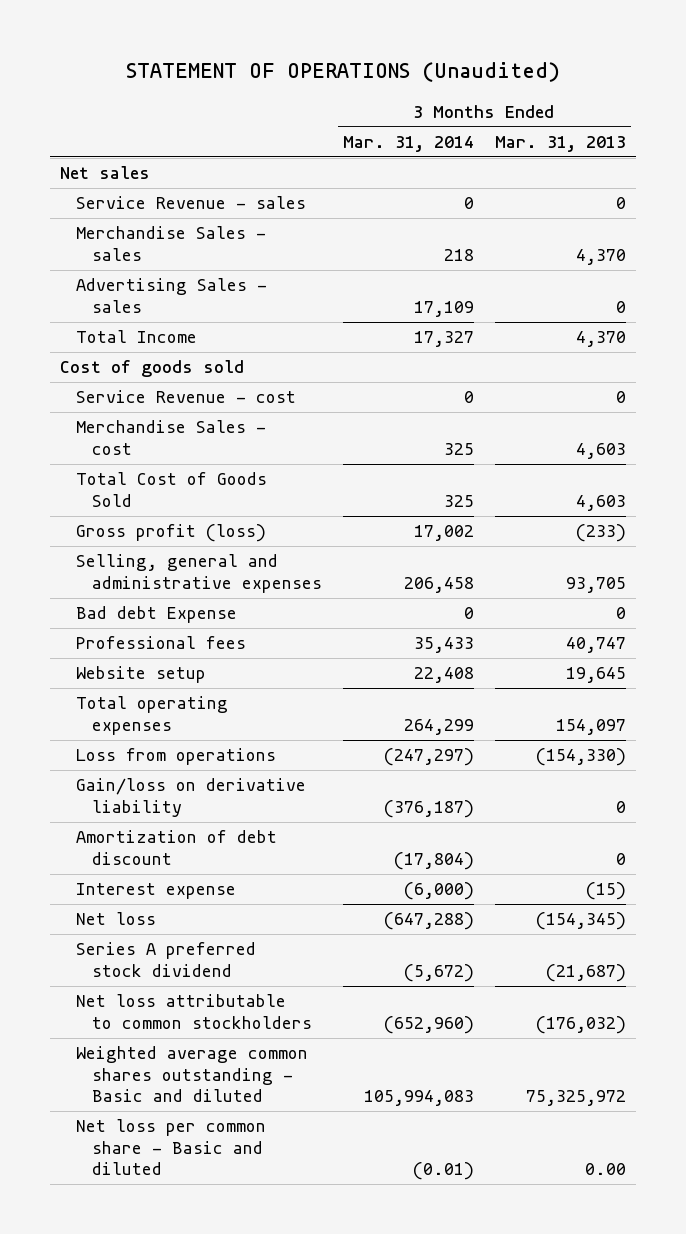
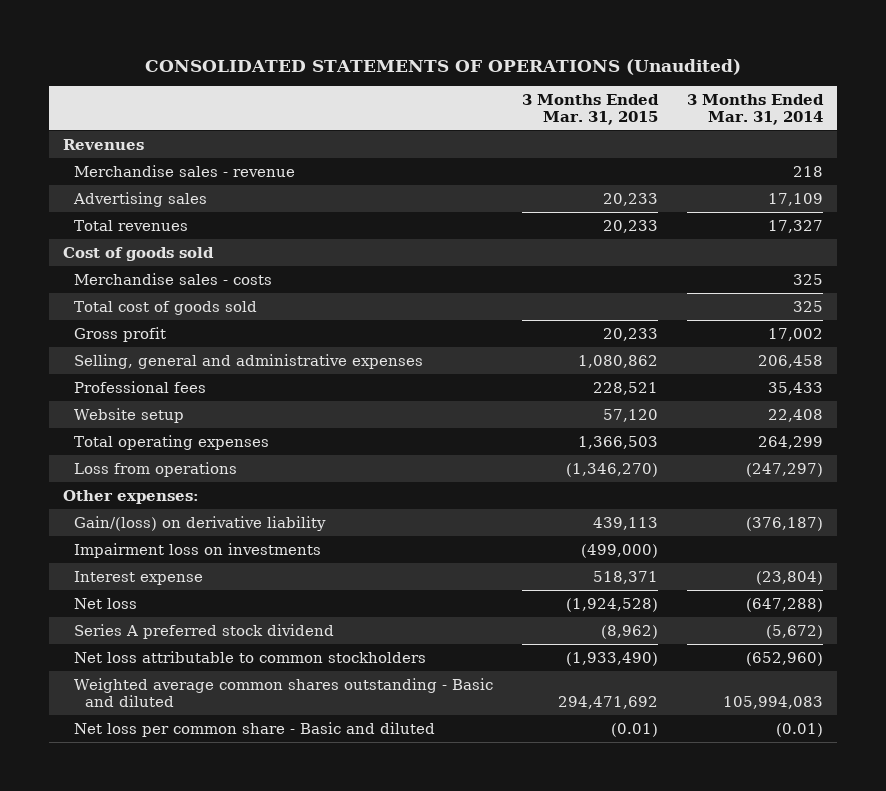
[126,61,561,82] STATEMENT OF OPERATIONS (Unaudited) -> [145,58,742,75] CONSOLIDATED STATEMENTS OF OPERATIONS (Unaudited)
[494,135,626,152] Mar. 31, 2013 -> none
none -> [522,93,660,125] 3 Months Ended Mar. 31, 2015
[60,166,151,180] Net sales -> none
[76,196,307,210] Service Revenue - sales -> none
none -> [63,138,145,150] Revenues
[76,226,267,261] Merchandise Sales - sales -> [74,164,296,177] Merchandise sales - revenue
[76,278,268,313] Advertising Sales - sales -> [73,191,208,207] Advertising sales
[76,330,198,344] Total Income -> [74,219,189,231] Total revenues
[76,390,297,404] Service Revenue - cost -> none
[76,420,267,455] Merchandise Sales - cost -> [74,272,273,285] Merchandise sales - costs
[76,472,268,507] Total Cost of Goods Sold -> [74,300,258,315] Total cost of goods sold
[76,524,267,543] Gross profit (loss) -> [74,326,167,342] Gross profit
[76,606,238,624] Bad debt Expense -> none
[76,830,278,865] Amortization of debt discount -> none
none -> [63,489,200,504] Other expenses:
[76,778,307,817] Gain/loss on derivative liability -> [74,515,327,531] Gain/(loss) on derivative liability
none -> [74,542,322,558] Impairment loss on investments
[403,882,474,901] (6,000) -> [755,570,823,585] (23,804)

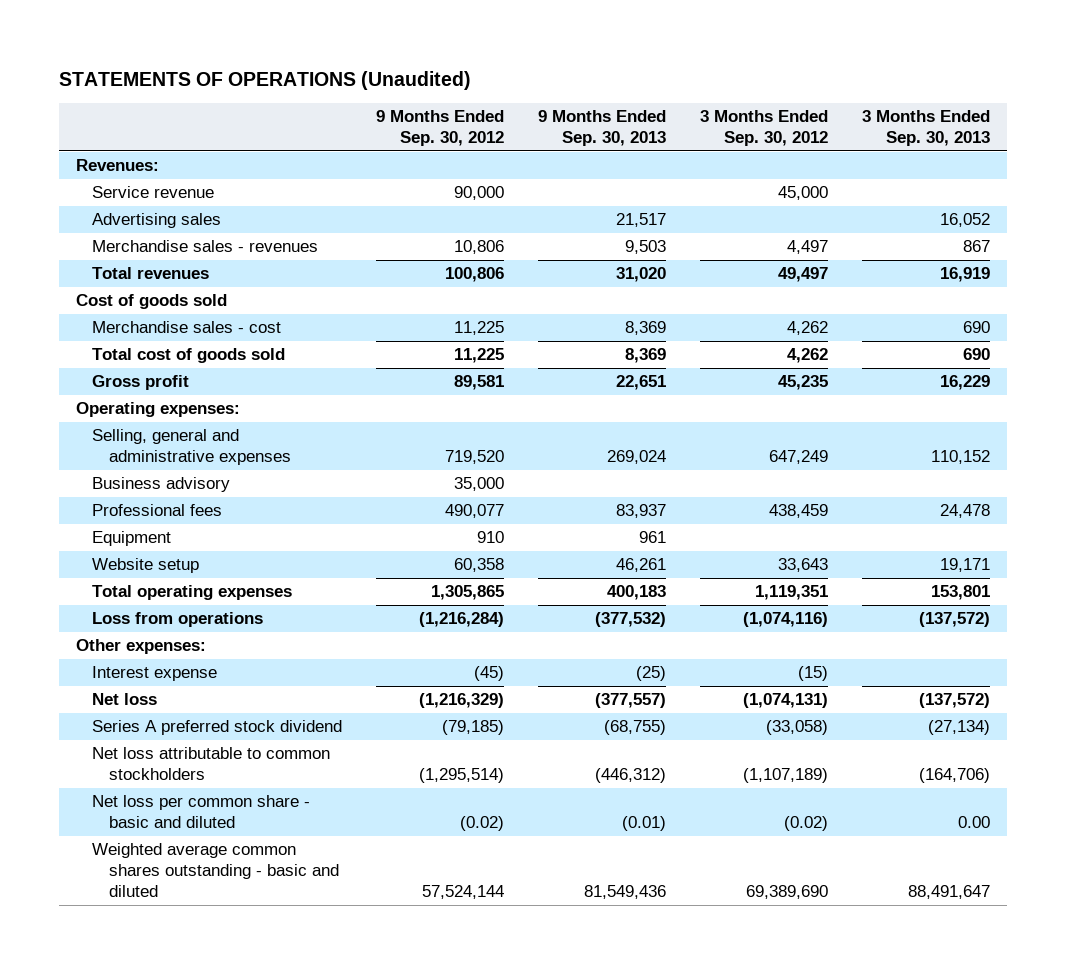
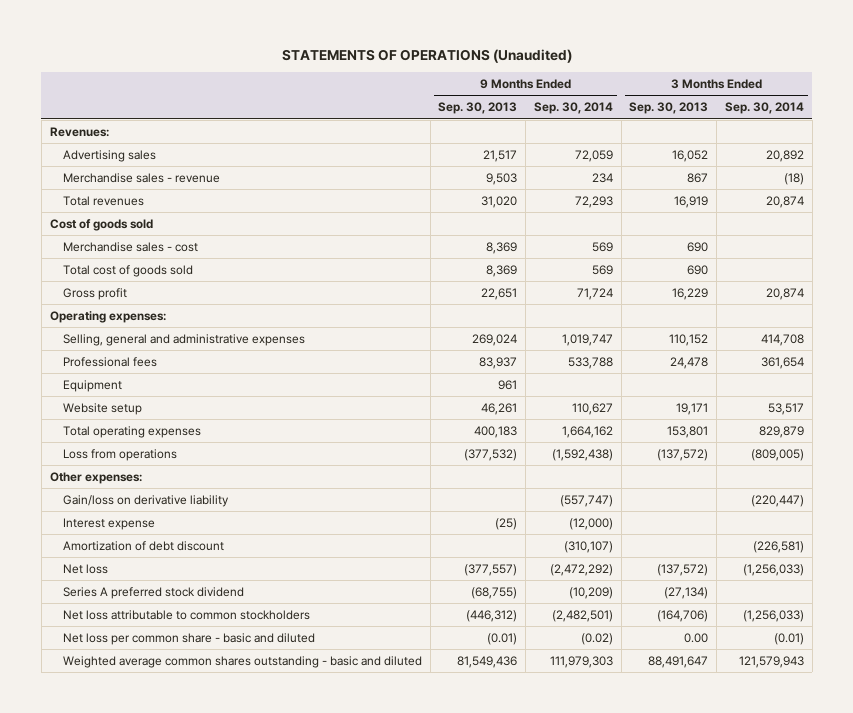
[376,110,505,147] 9 Months Ended Sep. 30, 2012 -> none
[700,110,829,147] 3 Months Ended Sep. 30, 2012 -> none
none -> [533,102,613,115] Sep. 30, 2014
none -> [724,102,804,115] Sep. 30, 2014
[92,186,215,199] Service revenue -> none
[92,240,319,253] Merchandise sales - revenues -> [62,172,220,183] Merchandise sales - revenue
[92,477,231,493] Business advisory -> none
none -> [62,494,229,507] Gain/loss on derivative liability
none -> [62,540,224,551] Amortization of debt discount

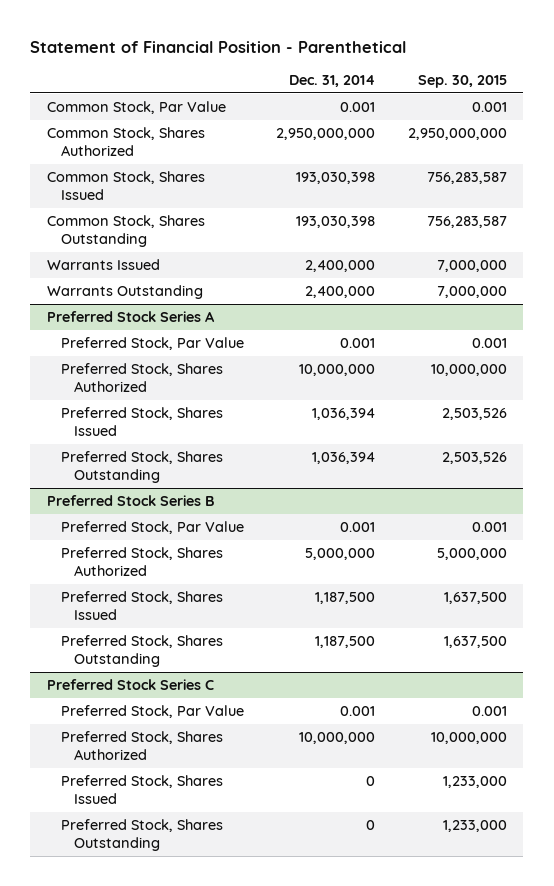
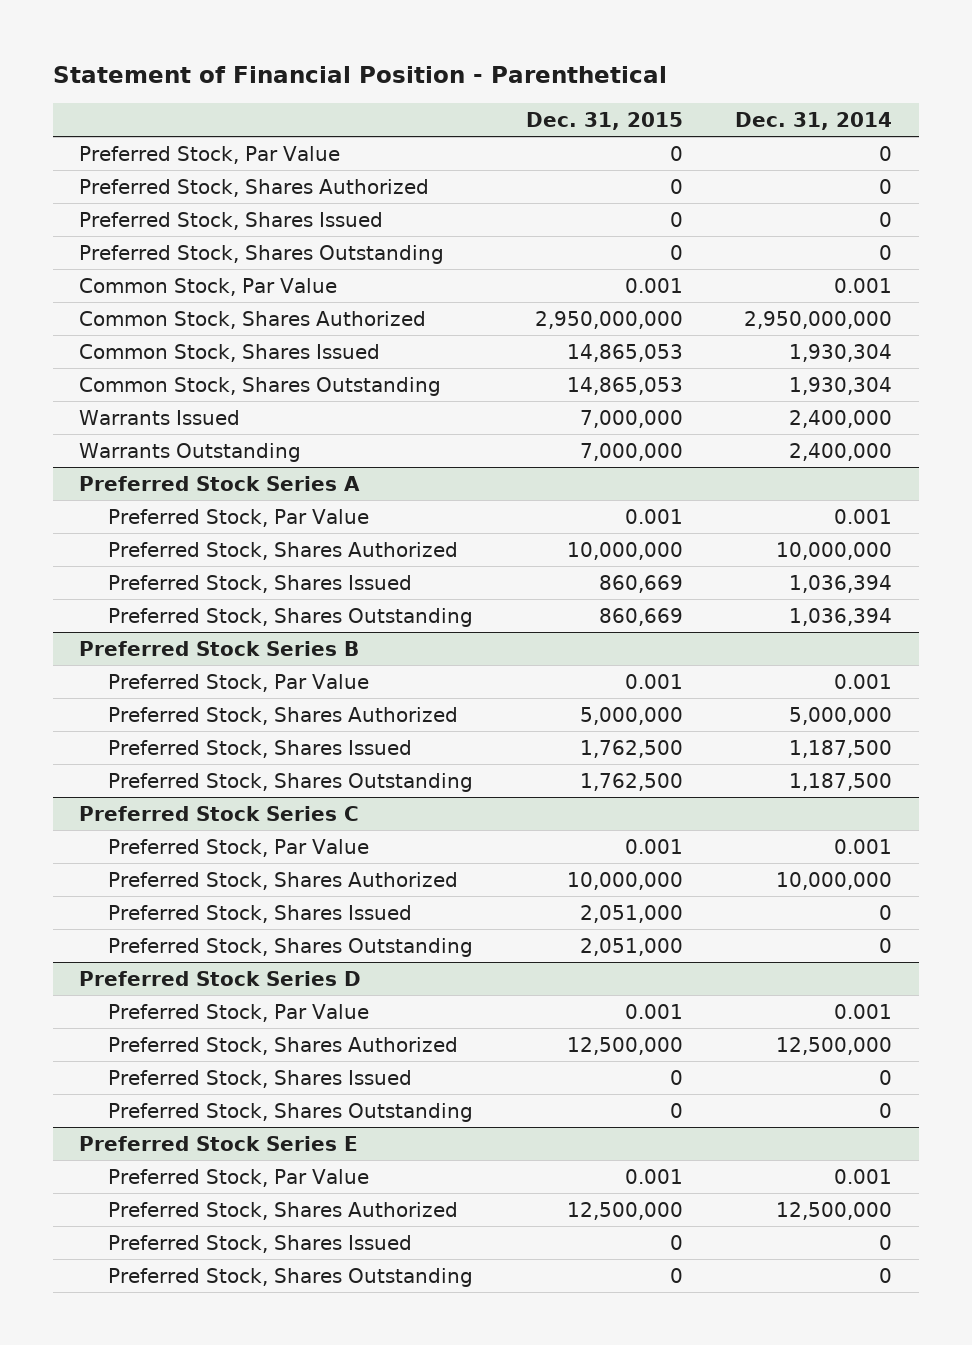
[417,75,507,89] Sep. 30, 2015 -> none
none -> [525,111,683,130] Dec. 31, 2015
none -> [79,145,341,164] Preferred Stock, Par Value
none -> [79,178,430,197] Preferred Stock, Shares Authorized
none -> [79,211,384,230] Preferred Stock, Shares Issued
none -> [79,244,445,264] Preferred Stock, Shares Outstanding
[296,171,376,184] 193,030,398 -> [789,343,893,362] 1,930,304
[296,215,376,228] 193,030,398 -> [789,376,893,395] 1,930,304
none -> [79,970,362,986] Preferred Stock Series D
none -> [107,1003,369,1022] Preferred Stock, Par Value
none -> [107,1036,458,1055] Preferred Stock, Shares Authorized
none -> [107,1069,412,1088] Preferred Stock, Shares Issued
none -> [107,1102,473,1122] Preferred Stock, Shares Outstanding
none -> [79,1135,359,1151] Preferred Stock Series E
none -> [107,1168,369,1187] Preferred Stock, Par Value
none -> [107,1201,458,1220] Preferred Stock, Shares Authorized
none -> [107,1234,412,1253] Preferred Stock, Shares Issued
none -> [107,1267,473,1287] Preferred Stock, Shares Outstanding

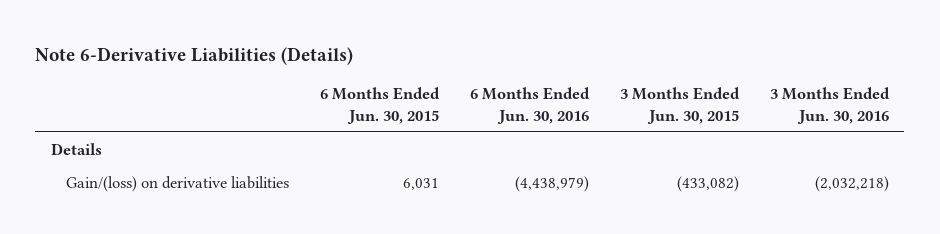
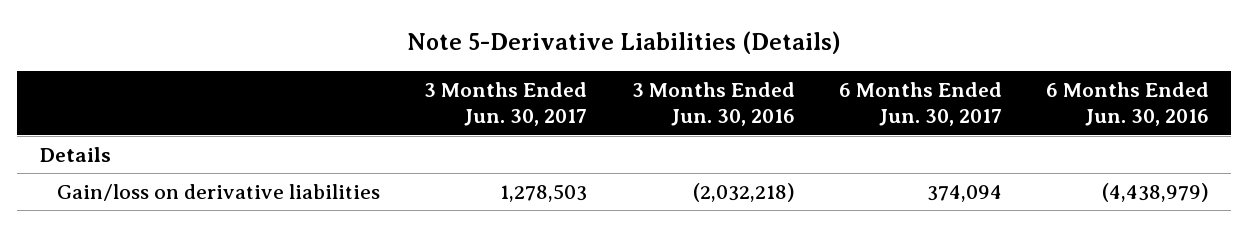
[35,47,354,66] Note 6-Derivative Liabilities (Details) -> [407,31,842,55] Note 5-Derivative Liabilities (Details)
[319,87,440,124] 6 Months Ended Jun. 30, 2015 -> none
[619,87,740,124] 3 Months Ended Jun. 30, 2015 -> none
none -> [424,82,588,127] 3 Months Ended Jun. 30, 2017
none -> [838,82,1002,127] 6 Months Ended Jun. 30, 2017
[65,175,289,192] Gain/(loss) on derivative liabilities -> [56,183,380,201] Gain/loss on derivative liabilities

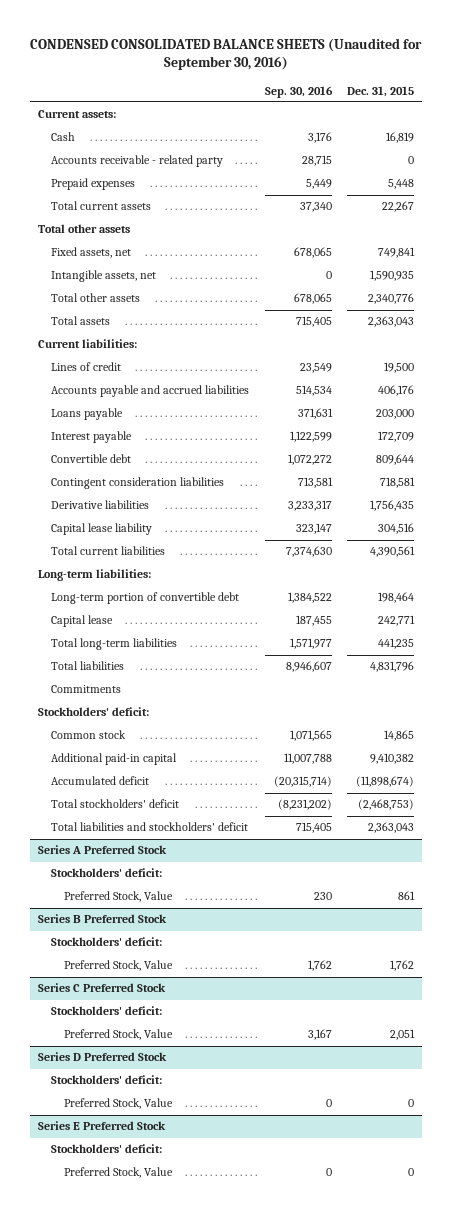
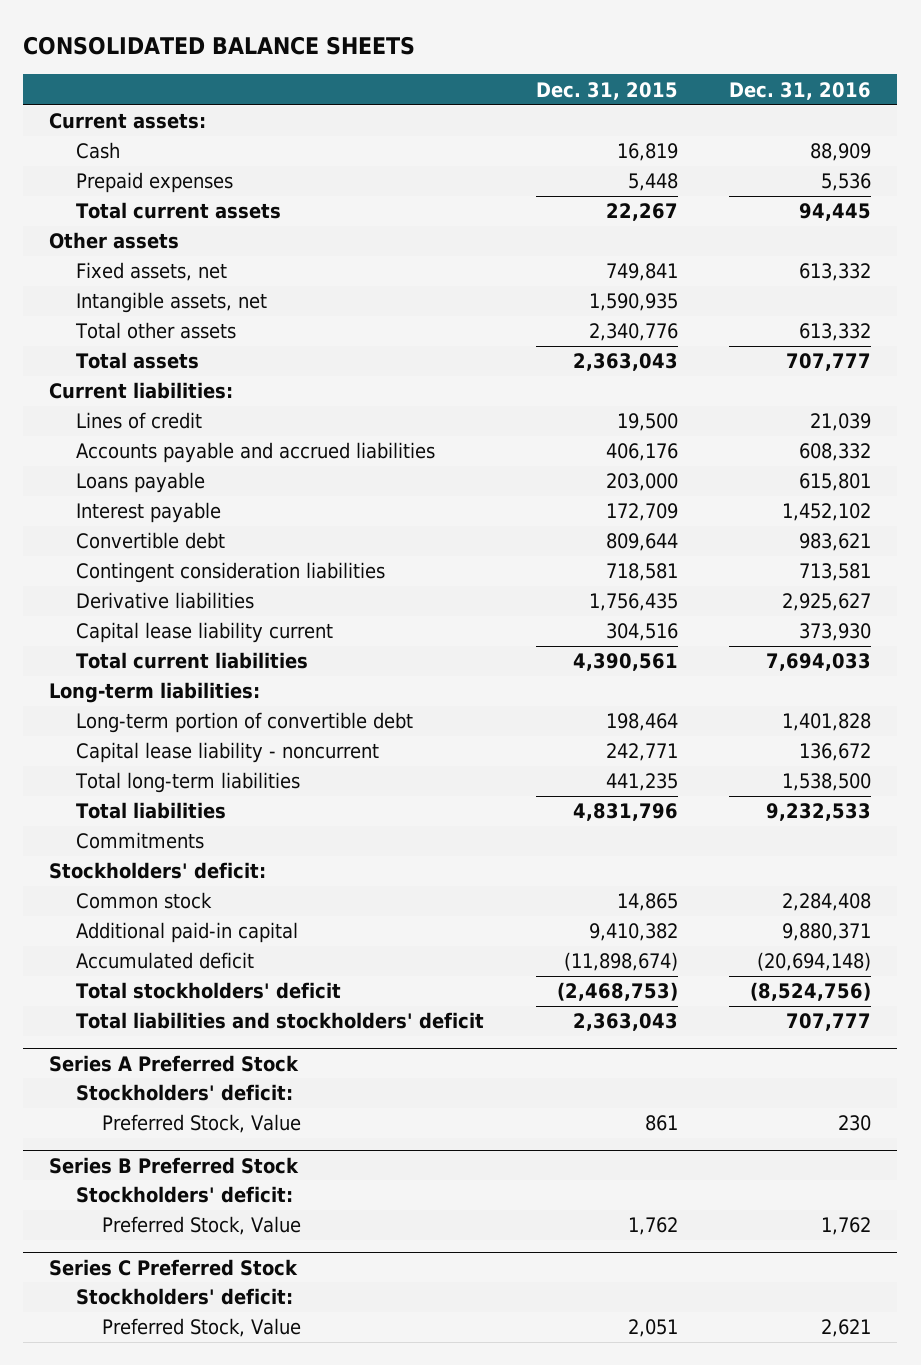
[30,37,423,71] CONDENSED CONSOLIDATED BALANCE SHEETS (Unaudited for September 30, 2016) -> [23,36,416,56] CONSOLIDATED BALANCE SHEETS
[264,85,333,98] Sep. 30, 2016 -> none
none -> [729,81,872,100] Dec. 31, 2016
[50,155,223,168] Accounts receivable - related party -> none
[38,224,131,234] Total other assets -> [49,232,180,250] Other assets
[50,523,152,536] Capital lease liability -> [75,622,333,644] Capital lease liability current
[50,615,113,628] Capital lease -> [75,742,379,764] Capital lease liability - noncurrent
[38,1052,168,1062] Series D Preferred Stock -> none
[50,1075,162,1085] Stockholders' deficit: -> none
[63,1098,173,1110] Preferred Stock, Value -> none
[38,1121,167,1131] Series E Preferred Stock -> none
[50,1144,162,1154] Stockholders' deficit: -> none
[63,1167,173,1179] Preferred Stock, Value -> none

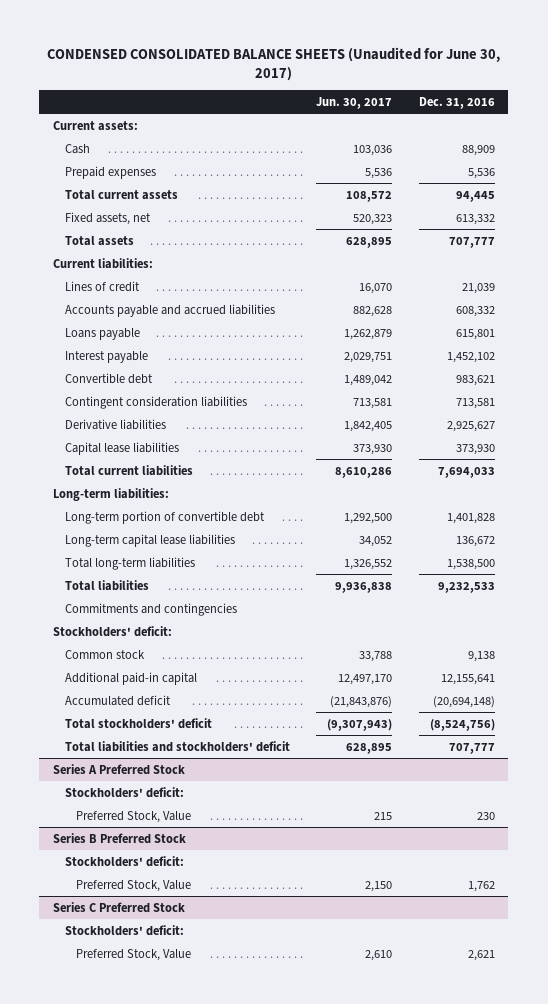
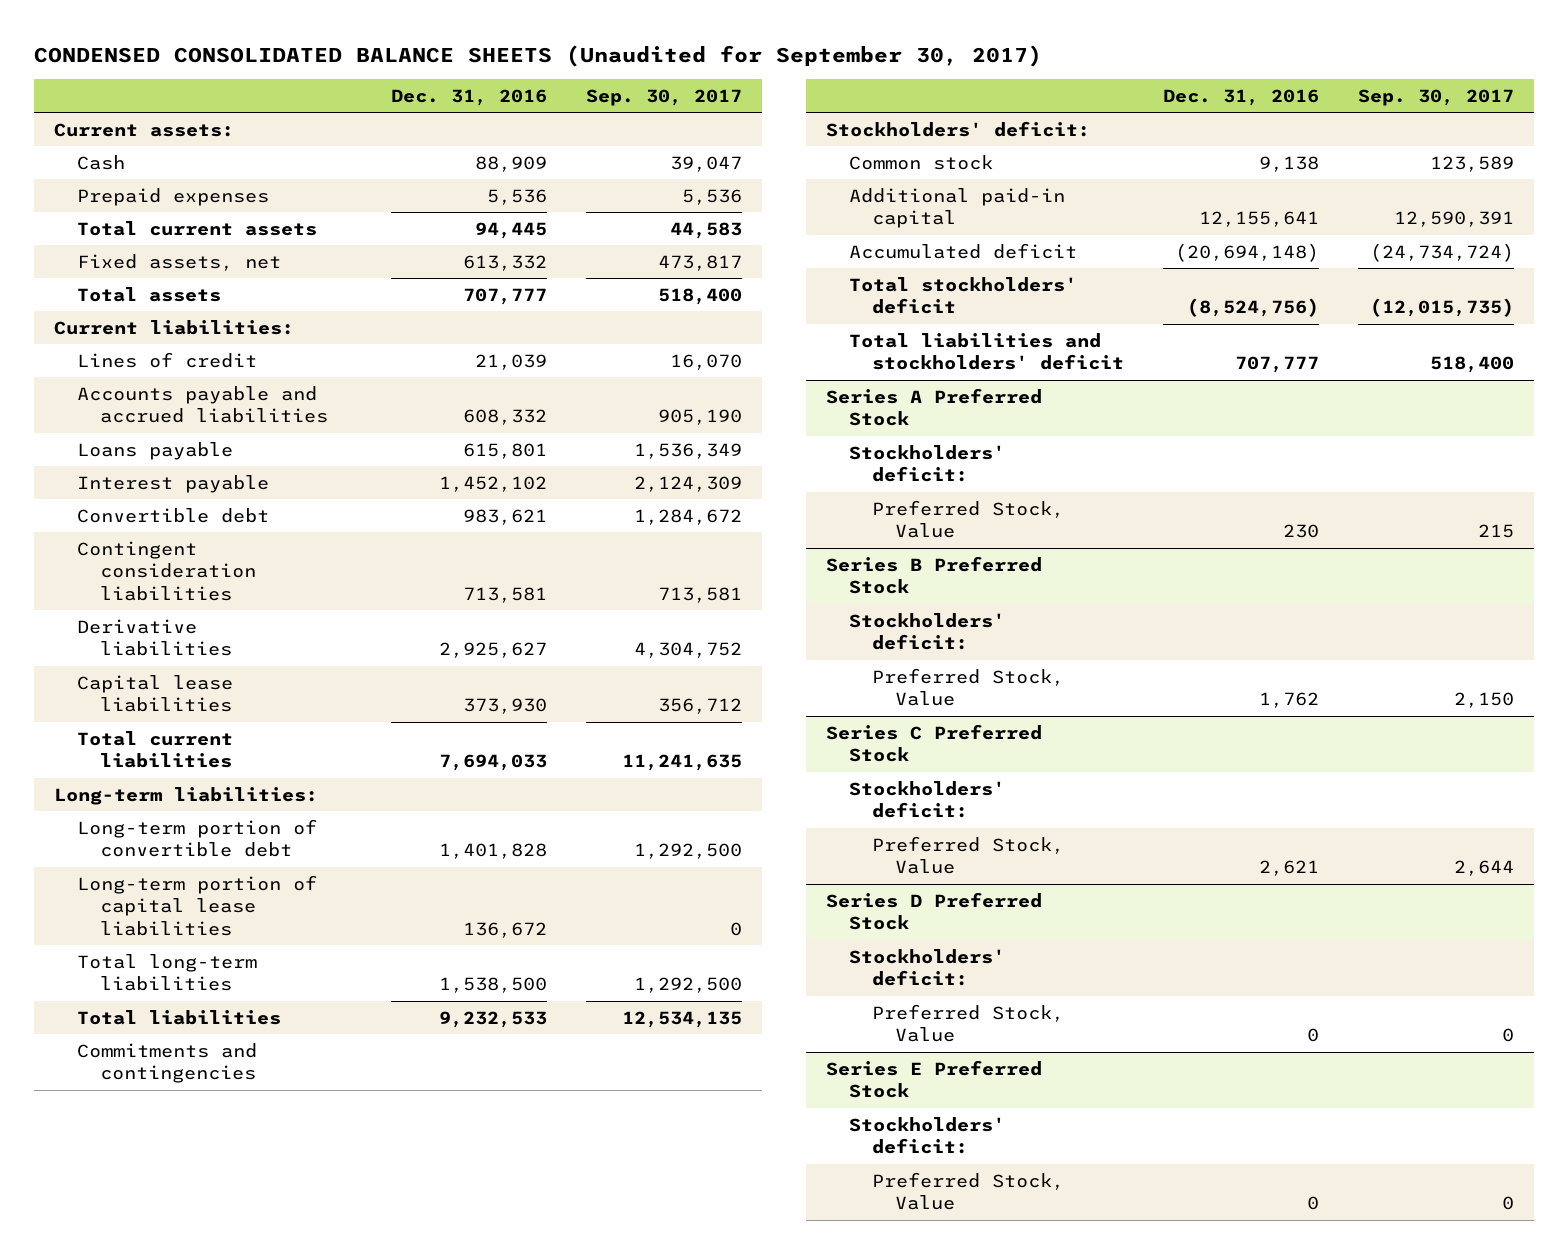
[46,46,500,81] CONDENSED CONSOLIDATED BALANCE SHEETS (Unaudited for June 30, 2017) -> [34,44,1043,67] CONDENSED CONSOLIDATED BALANCE SHEETS (Unaudited for September 30, 2017)
[316,96,393,109] Jun. 30, 2017 -> none
none -> [586,88,743,106] Sep. 30, 2017
[64,533,235,547] Long-term capital lease liabilities -> [76,874,317,936] Long-term portion of capital lease liabilities
none -> [825,891,1042,931] Series D Preferred Stock
none -> [848,948,1005,987] Stockholders' deficit:
none -> [871,1003,1064,1043] Preferred Stock, Value
none -> [825,1059,1042,1099] Series E Preferred Stock
none -> [848,1116,1005,1155] Stockholders' deficit:
none -> [871,1171,1064,1211] Preferred Stock, Value

